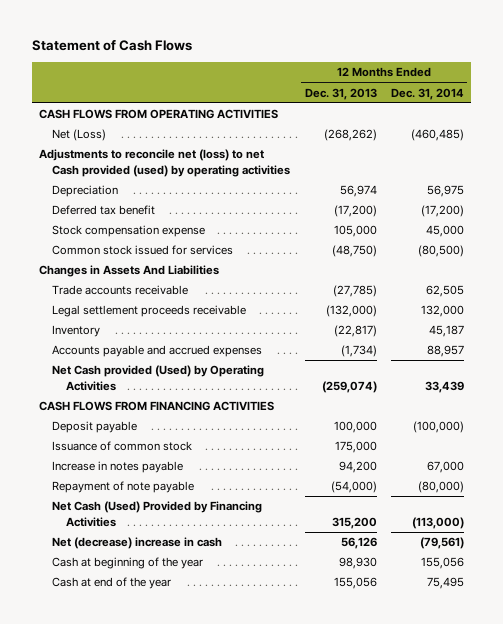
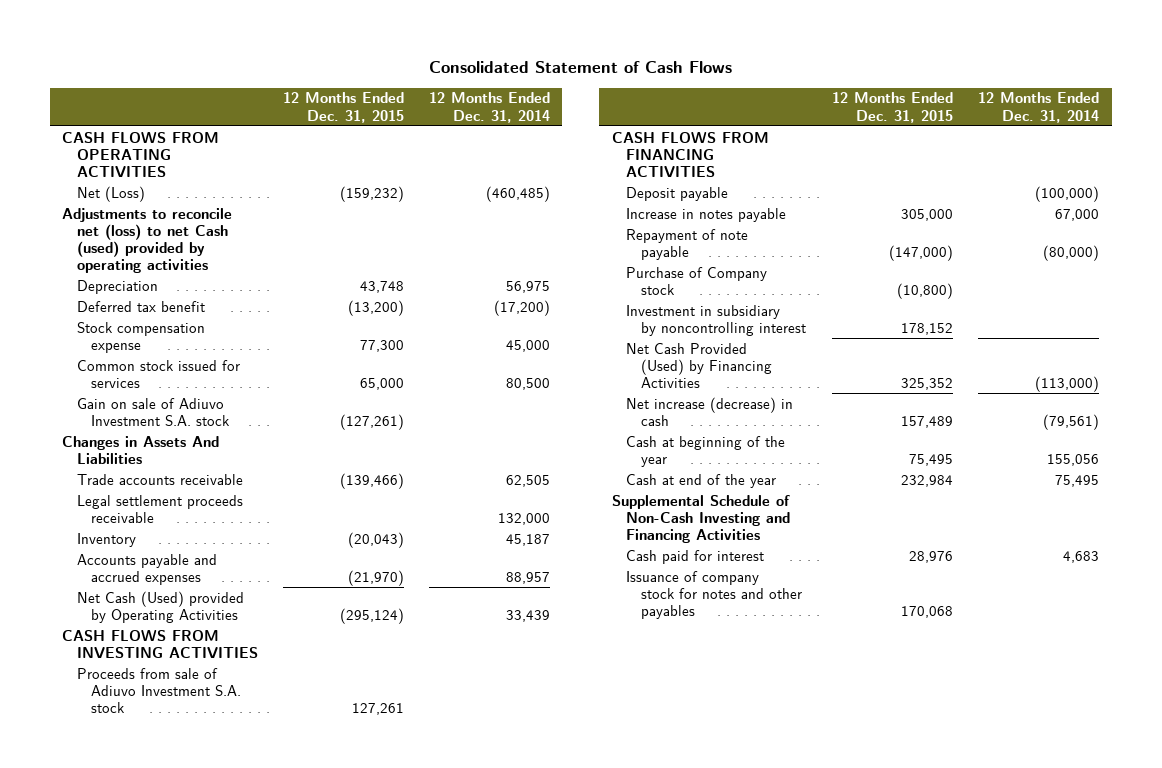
[32,40,193,52] Statement of Cash Flows -> [428,60,732,73] Consolidated Statement of Cash Flows
[304,87,377,100] Dec. 31, 2013 -> none
none -> [282,92,404,123] 12 Months Ended Dec. 31, 2015
[39,149,291,177] Adjustments to reconcile net (loss) to net Cash provided (used) by operating activities -> [62,207,233,273] Adjustments to reconcile net (loss) to net Cash (used) provided by operating activities
[417,245,464,258] (80,500) -> [505,377,550,390] 80,500
none -> [76,397,230,426] Gain on sale of Adiuvo Investment S.A. stock
[52,365,265,391] Net Cash provided (Used) by Operating Activities -> [76,590,244,623] Net Cash (Used) provided by Operating Activities
none -> [62,629,258,659] CASH FLOWS FROM INVESTING ACTIVITIES
none -> [76,667,241,713] Proceeds from sale of Adiuvo Investment S.A. stock
[52,441,193,452] Issuance of common stock -> none
none -> [626,266,768,295] Purchase of Company stock
none -> [626,304,806,336] Investment in subsidiary by noncontrolling interest
[52,501,263,527] Net Cash (Used) Provided by Financing Activities -> [626,342,772,388] Net Cash Provided (Used) by Financing Activities
[52,537,223,550] Net (decrease) increase in cash -> [626,396,794,426] Net increase (decrease) in cash
none -> [611,494,791,543] Supplemental Schedule of Non-Cash Investing and Financing Activities
none -> [626,549,765,564] Cash paid for interest
none -> [626,570,802,619] Issuance of company stock for notes and other payables

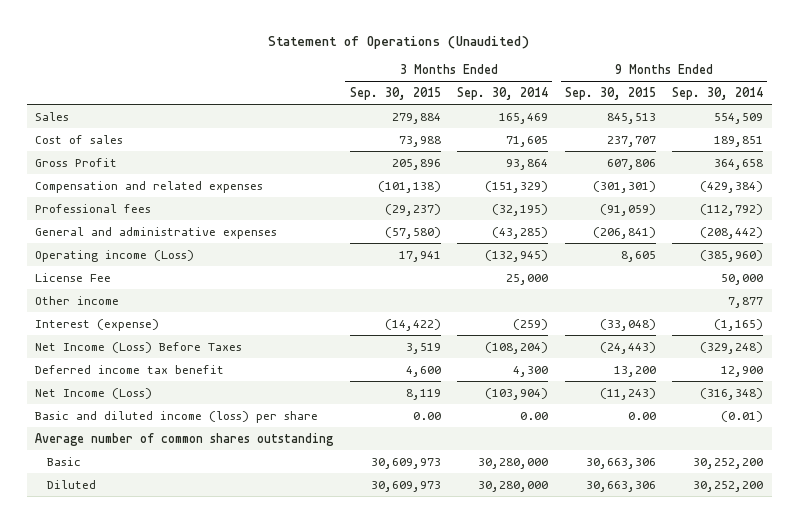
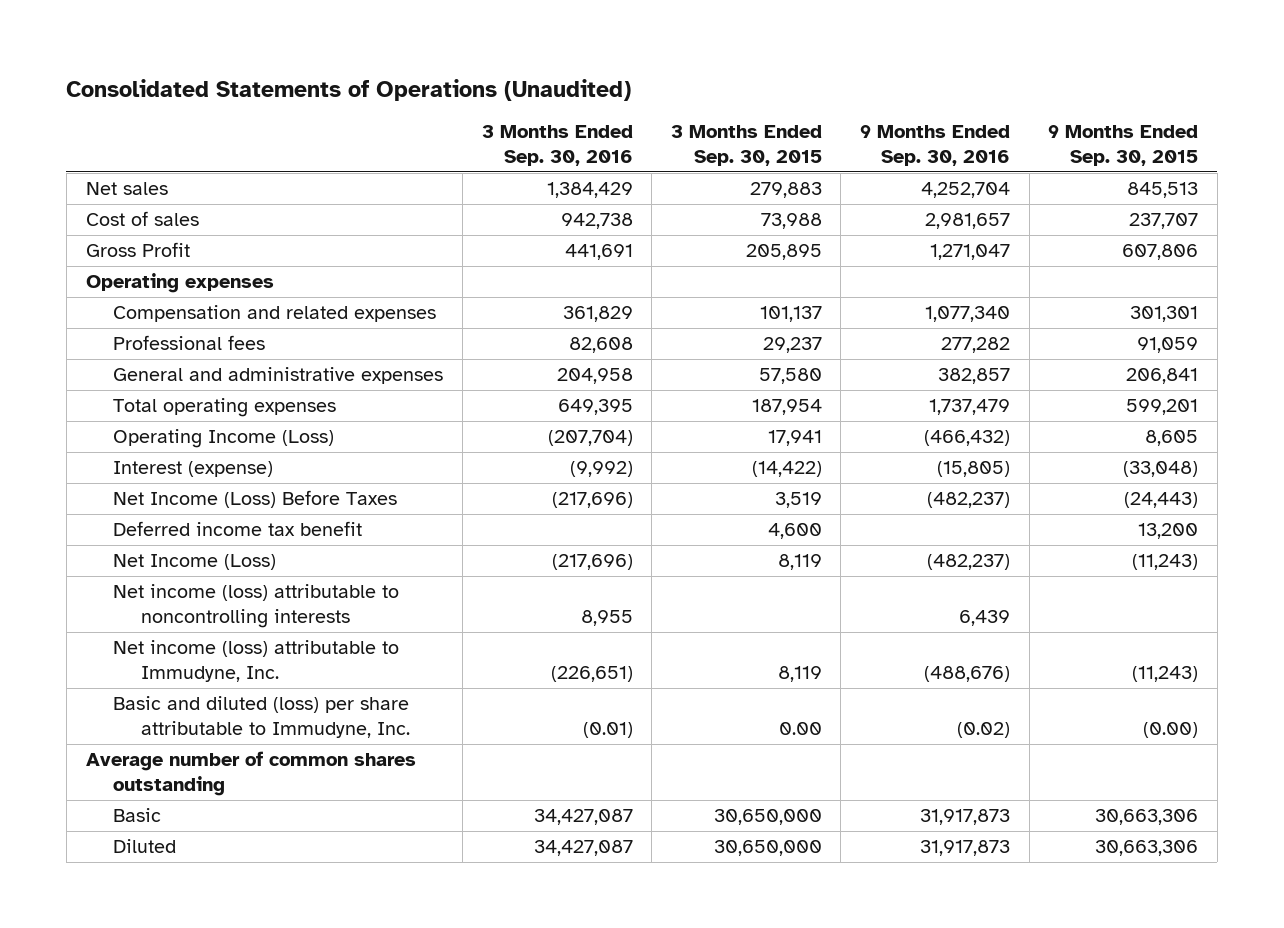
[268,35,530,49] Statement of Operations (Unaudited) -> [66,78,632,101] Consolidated Statements of Operations (Unaudited)
[457,86,549,100] Sep. 30, 2014 -> none
[672,86,764,100] Sep. 30, 2014 -> none
none -> [481,125,633,166] 3 Months Ended Sep. 30, 2016
none -> [859,125,1010,166] 9 Months Ended Sep. 30, 2016
[34,111,69,121] Sales -> [85,181,168,195] Net sales
[391,112,441,124] 279,884 -> [749,181,822,198] 279,883
[34,272,111,282] License Fee -> none
[34,295,119,305] Other income -> none
[391,158,441,170] 205,896 -> [745,243,822,260] 205,895
none -> [85,272,274,293] Operating expenses
[377,180,441,193] (101,138) -> [759,305,822,322] 101,137
[592,180,656,193] (301,301) -> [1130,305,1199,322] 301,301
[384,203,441,216] (29,237) -> [762,336,822,353] 29,237
[599,203,656,216] (91,059) -> [1137,336,1199,353] 91,059
[384,226,441,239] (57,580) -> [758,367,822,384] 57,580
[592,226,656,239] (206,841) -> [1126,367,1199,384] 206,841
none -> [113,397,337,417] Total operating expenses
[34,249,194,262] Operating income (Loss) -> [113,428,335,448] Operating Income (Loss)
none -> [113,583,400,628] Net income (loss) attributable to noncontrolling interests
none -> [113,639,400,682] Net income (loss) attributable to Immudyne, Inc.
[34,410,318,423] Basic and diluted income (loss) per share -> [113,695,411,738] Basic and diluted (loss) per share attributable to Immudyne, Inc.
[627,411,656,420] 0.00 -> [1143,721,1199,738] (0.00)
[370,457,441,469] 30,609,973 -> [713,808,822,825] 30,650,000
[370,480,441,492] 30,609,973 -> [713,839,822,856] 30,650,000

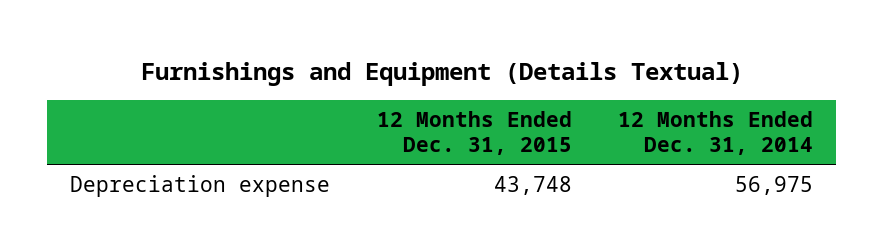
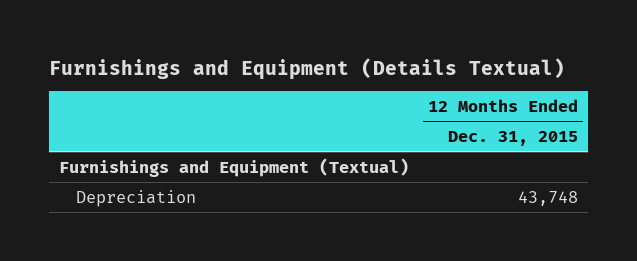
[617,111,813,156] 12 Months Ended Dec. 31, 2014 -> none
none -> [58,157,409,177] Furnishings and Equipment (Textual)
[70,174,331,197] Depreciation expense -> [76,189,197,207] Depreciation

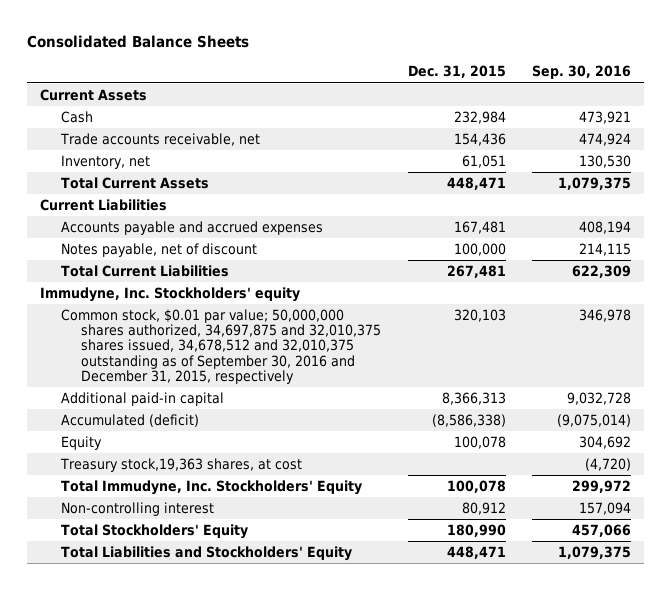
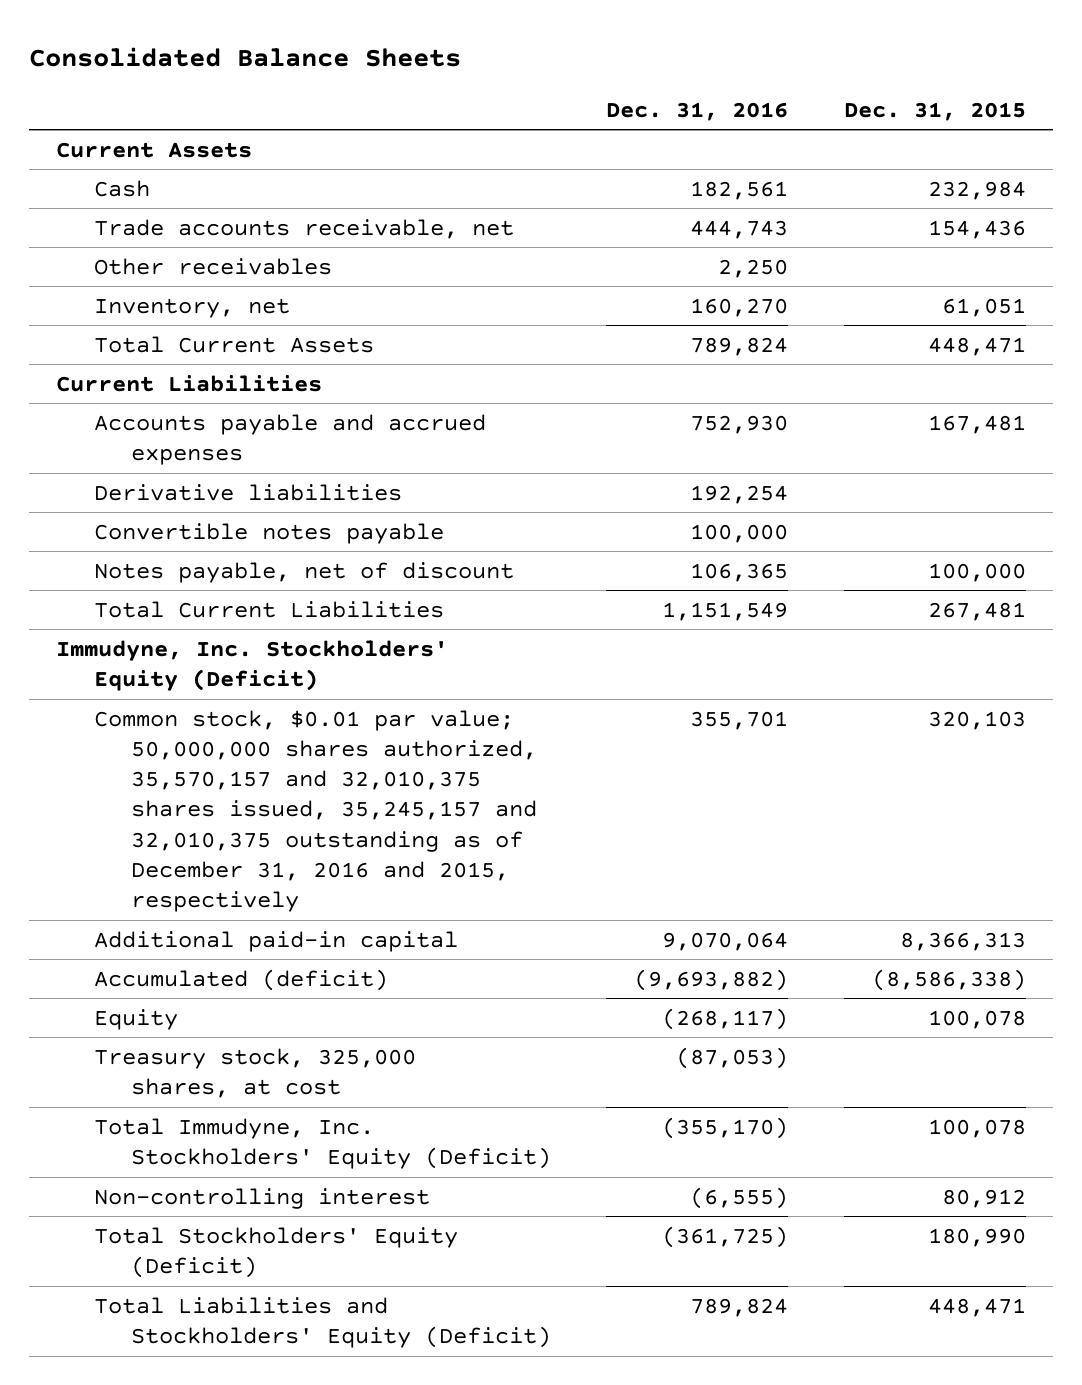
[531,65,631,80] Sep. 30, 2016 -> none
none -> [606,101,789,121] Dec. 31, 2016
none -> [93,257,332,275] Other receivables
none -> [93,483,402,501] Derivative liabilities
none -> [93,522,444,544] Convertible notes payable
[39,286,300,302] Immudyne, Inc. Stockholders' equity -> [56,639,449,692] Immudyne, Inc. Stockholders' Equity (Deficit)
[60,308,382,384] Common stock, $0.01 par value; 50,000,000 shares authorized, 34,697,875 and 32,010,375 shares issued, 34,678,512 and 32,010,375 outstanding as of September 30, 2016 and December 31, 2015, respectively -> [93,709,538,913] Common stock, $0.01 par value; 50,000,000 shares authorized, 35,570,157 and 32,010,375 shares issued, 35,245,157 and 32,010,375 outstanding as of December 31, 2016 and 2015, respectively
[59,457,302,472] Treasury stock,19,363 shares, at cost -> [93,1047,416,1099] Treasury stock, 325,000 shares, at cost
[60,479,362,495] Total Immudyne, Inc. Stockholders' Equity -> [93,1117,552,1170] Total Immudyne, Inc. Stockholders' Equity (Deficit)
[60,523,248,539] Total Stockholders' Equity -> [93,1226,458,1279] Total Stockholders' Equity (Deficit)
[60,545,352,561] Total Liabilities and Stockholders' Equity -> [93,1296,552,1349] Total Liabilities and Stockholders' Equity (Deficit)

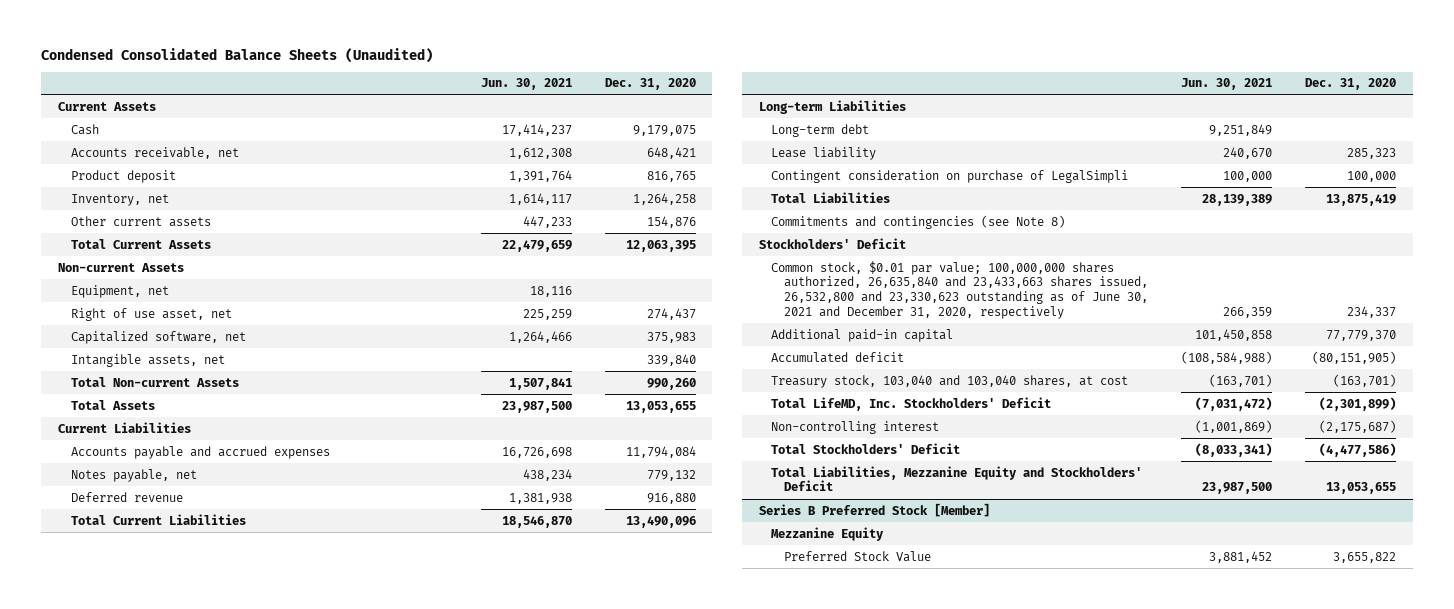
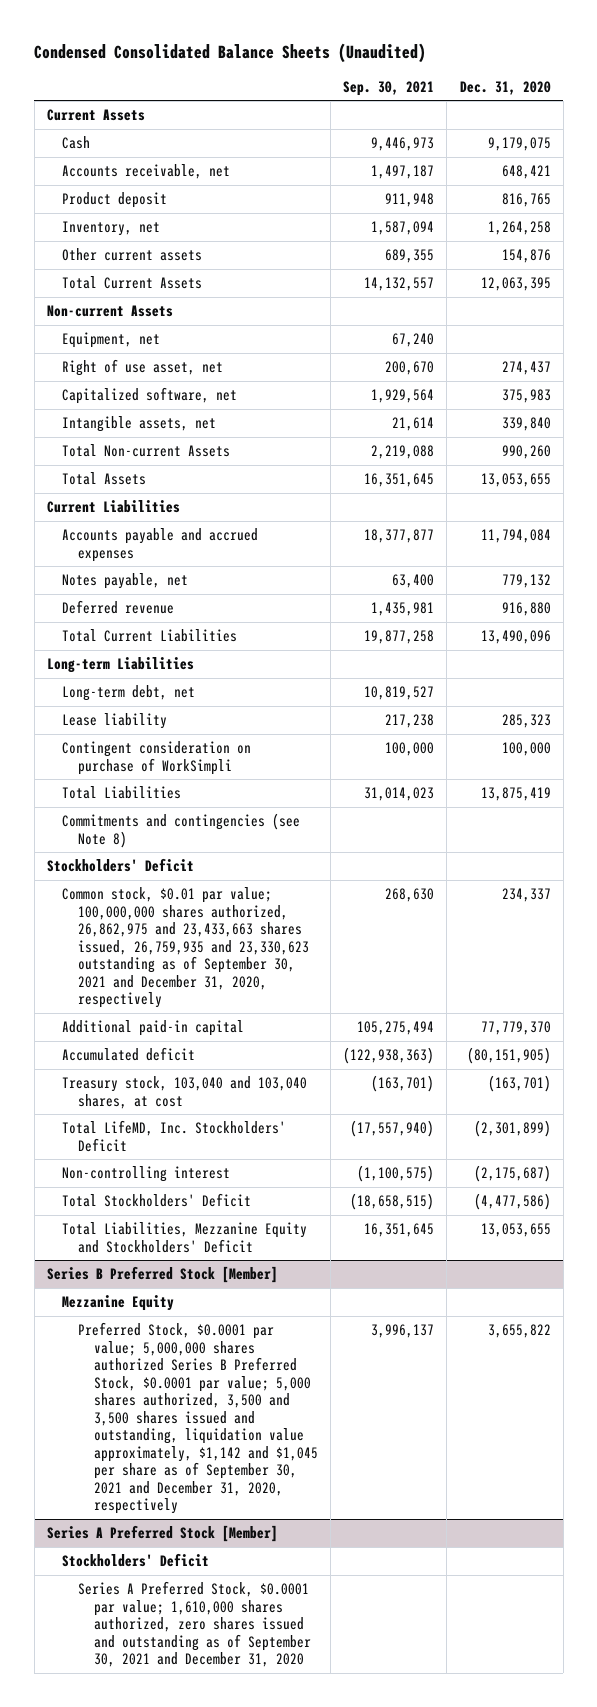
[480,78,572,91] Jun. 30, 2021 -> none
none -> [343,80,435,96] Sep. 30, 2021
[771,123,870,137] Long-term debt -> [62,685,196,702] Long-term debt, net
[771,169,1129,183] Contingent consideration on purchase of LegalSimpli -> [62,741,252,775] Contingent consideration on purchase of WorkSimpli
[771,260,1149,320] Common stock, $0.01 par value; 100,000,000 shares authorized, 26,635,840 and 23,433,663 shares issued, 26,532,800 and 23,330,623 outstanding as of June 30, 2021 and December 31, 2020, respectively -> [62,887,309,1009] Common stock, $0.01 par value; 100,000,000 shares authorized, 26,862,975 and 23,433,663 shares issued, 26,759,935 and 23,330,623 outstanding as of September 30, 2021 and December 31, 2020, respectively
[784,550,932,562] Preferred Stock Value -> [77,1322,318,1515] Preferred Stock, $0.0001 par value; 5,000,000 shares authorized Series B Preferred Stock, $0.0001 par value; 5,000 shares authorized, 3,500 and 3,500 shares issued and outstanding, liquidation value approximately, $1,142 and $1,045 per share as of September 30, 2021 and December 31, 2020, respectively
none -> [46,1525,278,1543] Series A Preferred Stock [Member]
none -> [62,1553,210,1568] Stockholders' Deficit
none -> [77,1581,311,1668] Series A Preferred Stock, $0.0001 par value; 1,610,000 shares authorized, zero shares issued and outstanding as of September 30, 2021 and December 31, 2020

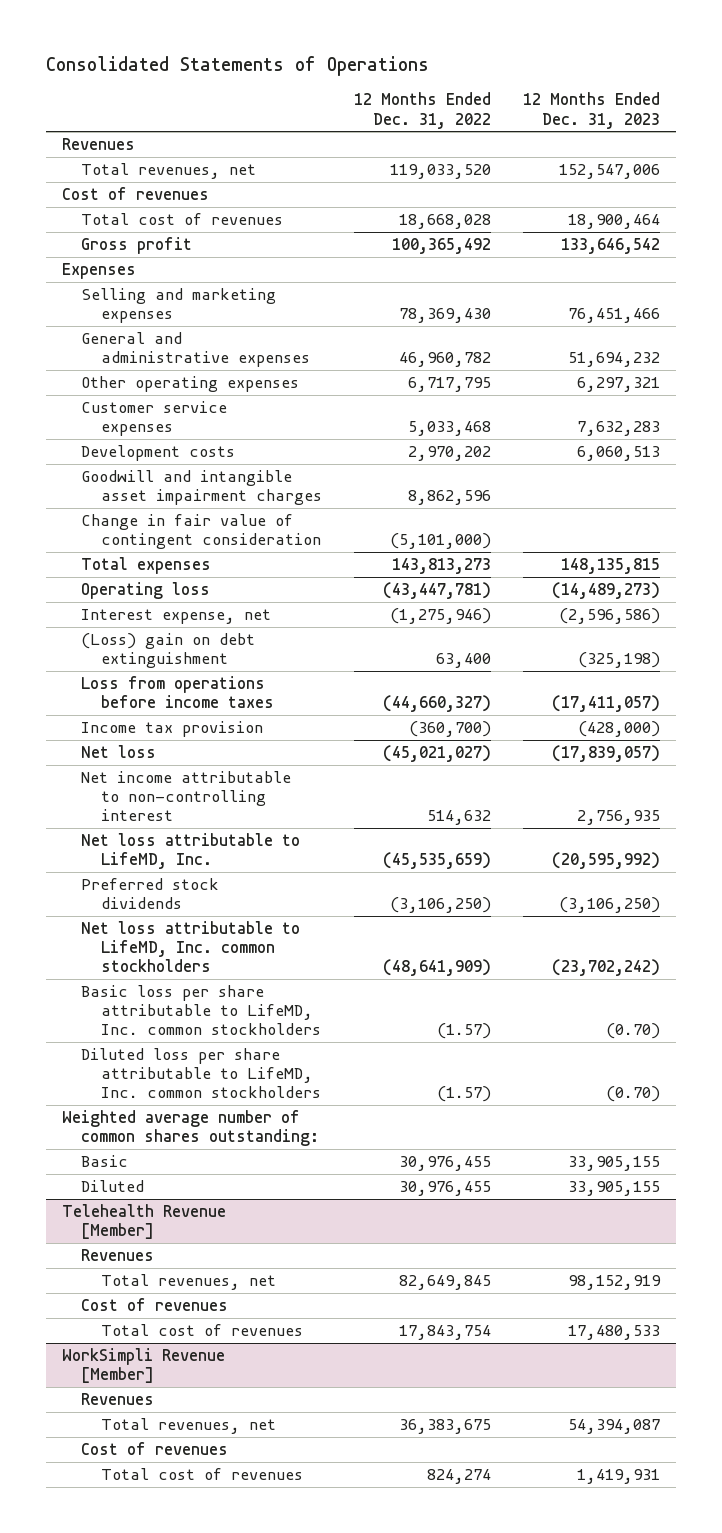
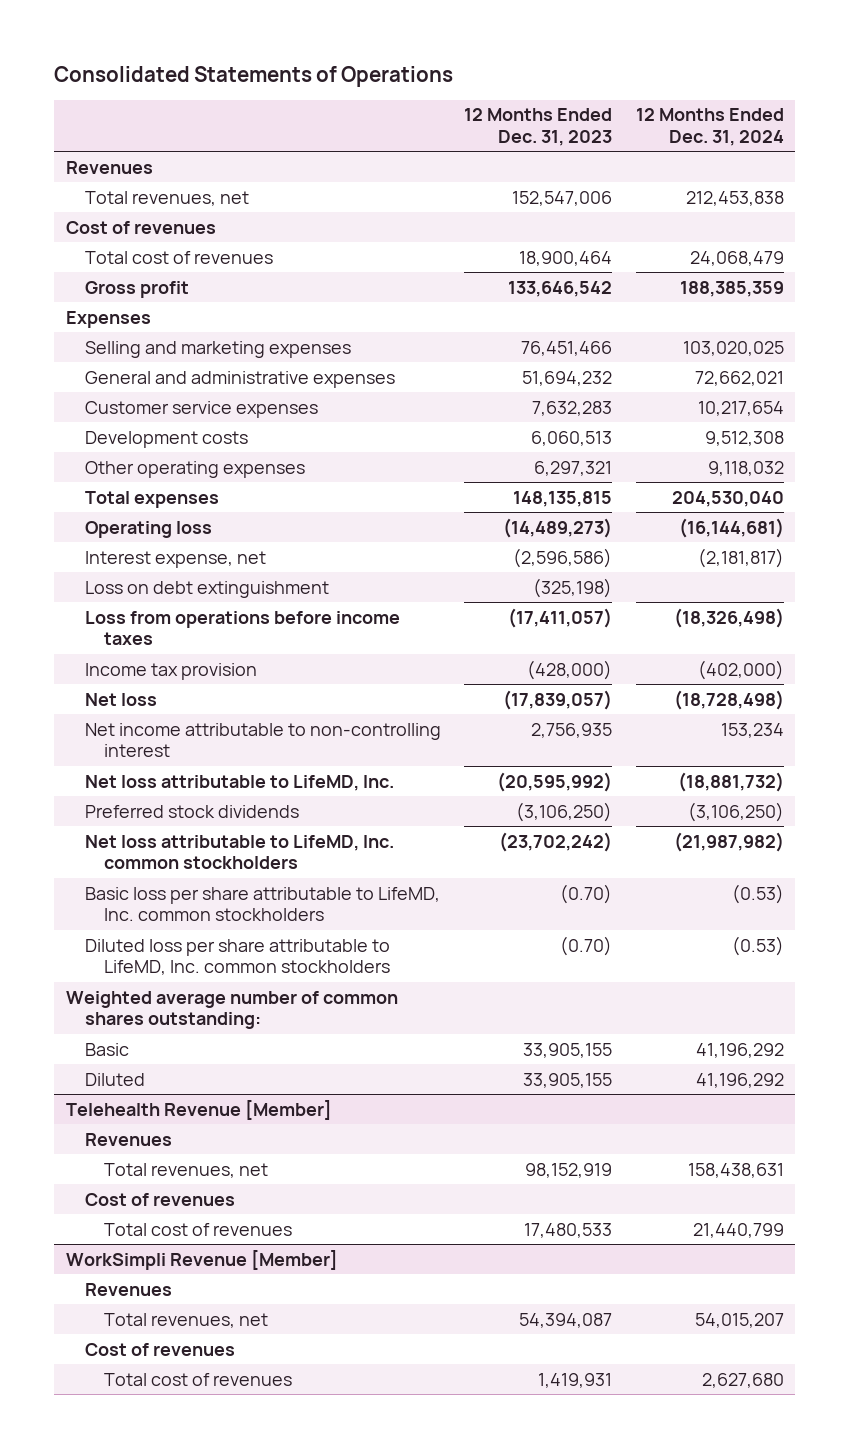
[353,92,491,129] 12 Months Ended Dec. 31, 2022 -> none
none -> [635,108,784,146] 12 Months Ended Dec. 31, 2024
[81,470,322,506] Goodwill and intangible asset impairment charges -> none
[81,514,321,550] Change in fair value of contingent consideration -> none
[81,376,300,393] Other operating expenses -> [84,460,305,478] Other operating expenses
[81,633,256,669] (Loss) gain on debt extinguishment -> [84,580,329,598] Loss on debt extinguishment

